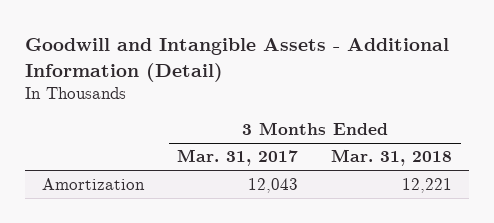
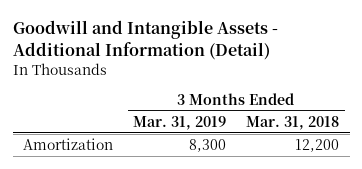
[177,149,299,167] Mar. 31, 2017 -> none
none -> [133,115,227,130] Mar. 31, 2019
[402,178,453,194] 12,221 -> [295,139,340,153] 12,200

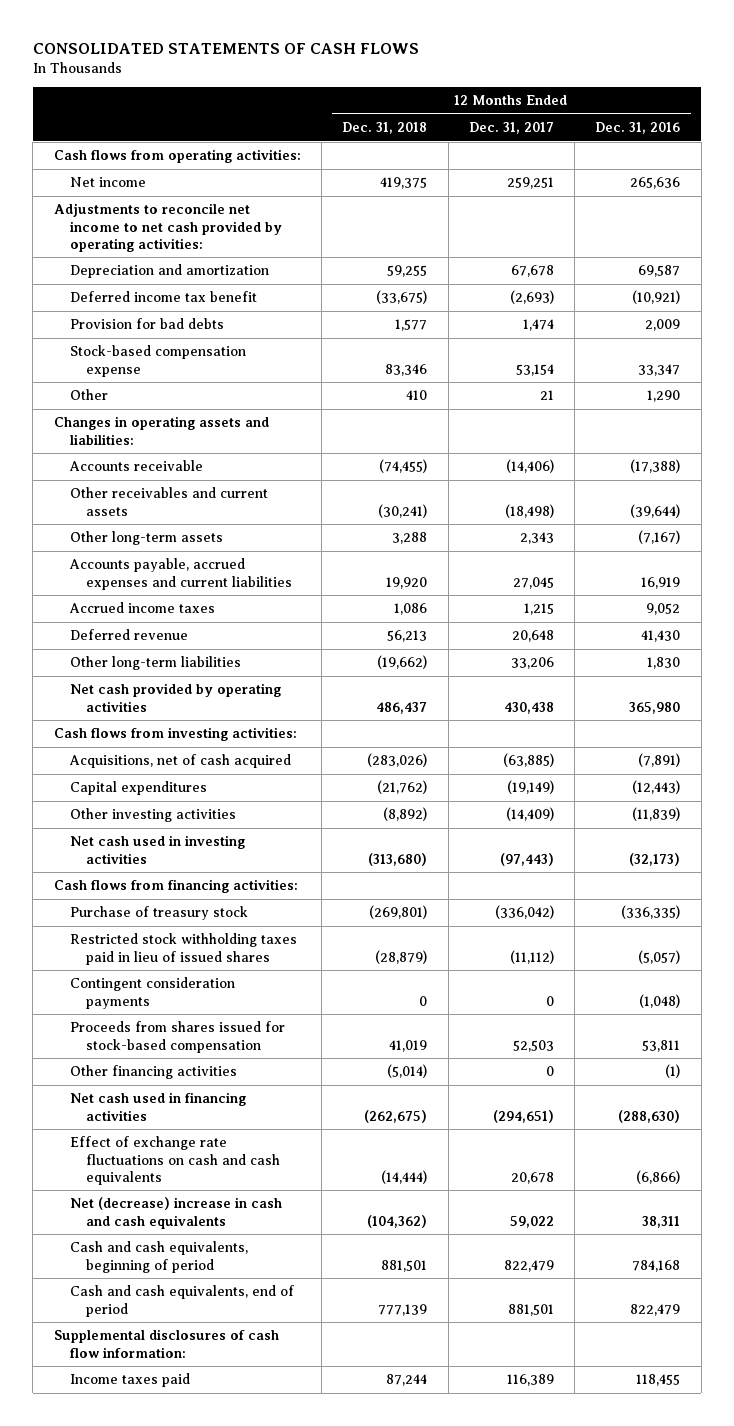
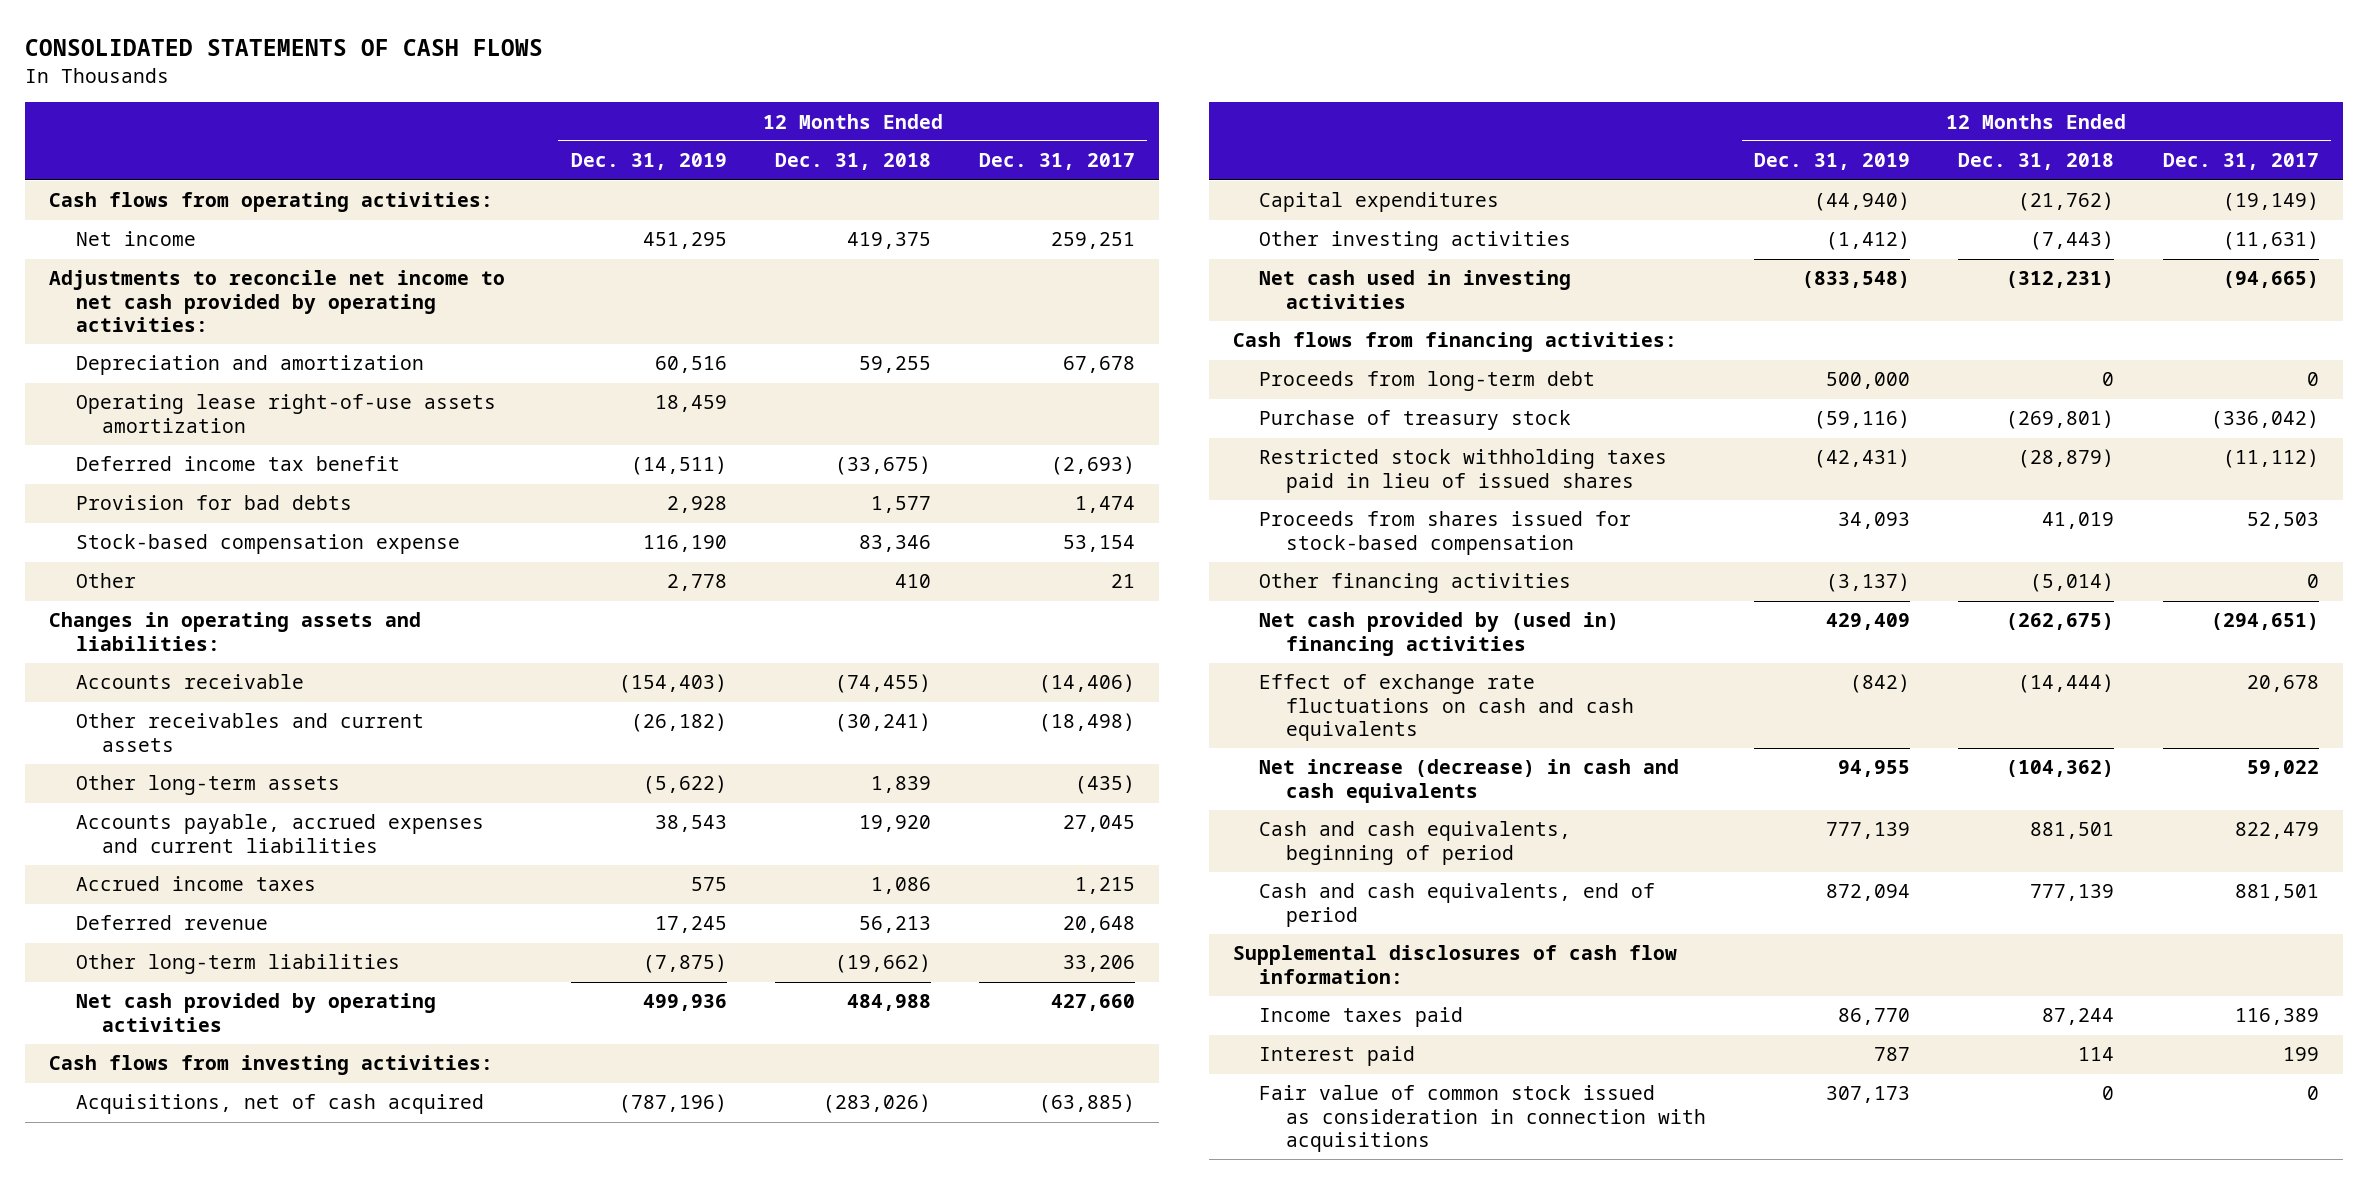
[595,122,681,135] Dec. 31, 2016 -> none
none -> [570,153,727,171] Dec. 31, 2019
none -> [75,394,496,433] Operating lease right-of-use assets amortization
[392,532,428,545] 3,288 -> [870,776,931,794] 1,839
[519,532,554,545] 2,343 -> [1075,775,1136,795] (435)
[376,701,428,714] 486,437 -> [846,994,931,1012] 484,988
[503,701,554,714] 430,438 -> [1051,994,1136,1012] 427,660
[383,807,428,822] (8,892) -> [2030,231,2115,251] (7,443)
[505,807,554,822] (14,409) -> [2222,231,2319,251] (11,631)
[368,852,428,866] (313,680) -> [2006,271,2115,289] (312,231)
[499,852,554,866] (97,443) -> [2222,271,2319,289] (94,665)
none -> [1259,371,1596,392] Proceeds from long-term debt
[69,977,235,1009] Contingent consideration payments -> none
[69,1092,246,1121] Net cash used in financing activities -> [1259,612,1620,656] Net cash provided by (used in) financing activities
[69,1197,282,1229] Net (decrease) increase in cash and cash equivalents -> [1259,759,1680,803] Net increase (decrease) in cash and cash equivalents
none -> [1259,1046,1416,1067] Interest paid
none -> [1259,1085,1706,1153] Fair value of common stock issued as consideration in connection with acquisitions

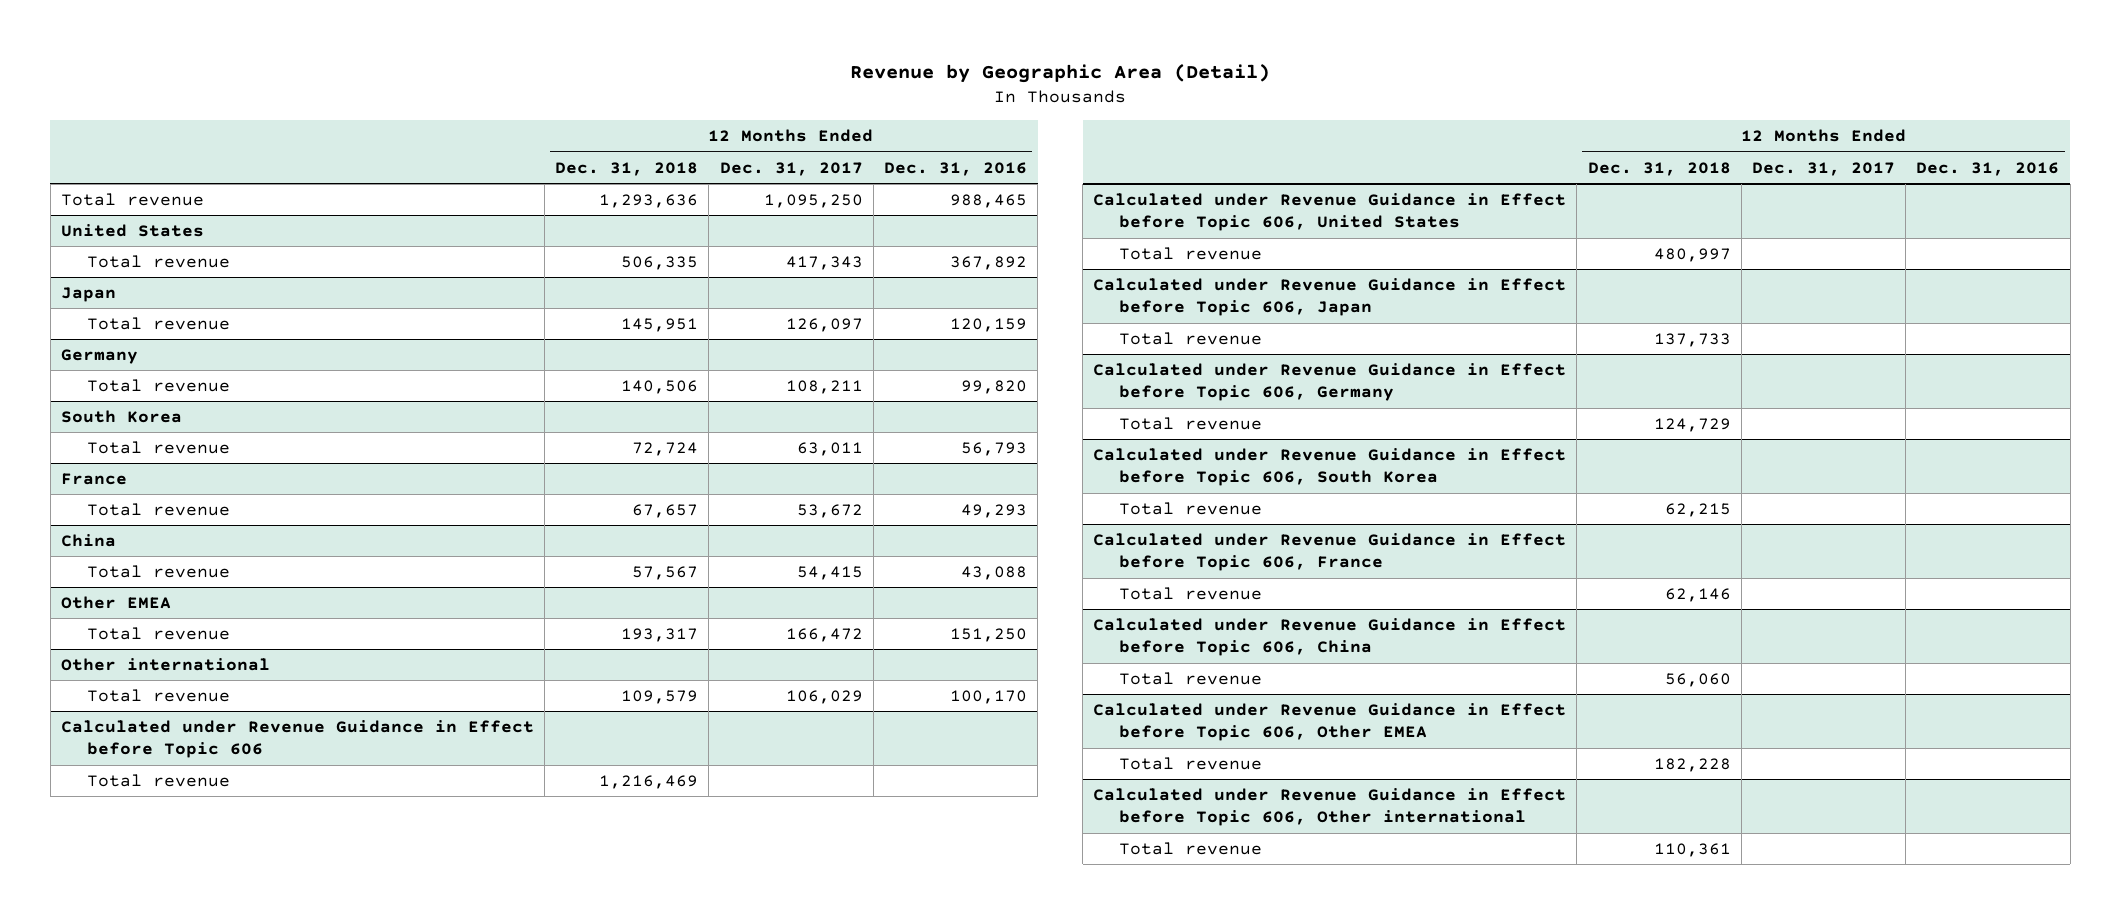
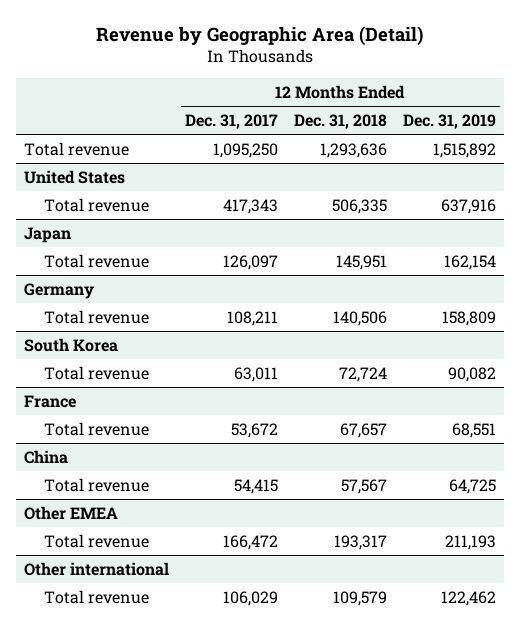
[884,161,1028,176] Dec. 31, 2016 -> none
none -> [402,113,496,129] Dec. 31, 2019
[60,720,534,759] Calculated under Revenue Guidance in Effect before Topic 606 -> none
[86,774,230,788] Total revenue -> none
[1093,193,1567,232] Calculated under Revenue Guidance in Effect before Topic 606, United States -> none
[1119,247,1263,261] Total revenue -> none
[1093,278,1567,317] Calculated under Revenue Guidance in Effect before Topic 606, Japan -> none
[1119,332,1263,346] Total revenue -> none
[1093,363,1567,402] Calculated under Revenue Guidance in Effect before Topic 606, Germany -> none
[1119,417,1263,431] Total revenue -> none
[1093,448,1567,487] Calculated under Revenue Guidance in Effect before Topic 606, South Korea -> none
[1119,502,1263,516] Total revenue -> none
[1093,533,1567,572] Calculated under Revenue Guidance in Effect before Topic 606, France -> none
[1119,587,1263,601] Total revenue -> none
[1093,618,1567,657] Calculated under Revenue Guidance in Effect before Topic 606, China -> none
[1119,672,1263,686] Total revenue -> none
[1093,703,1567,742] Calculated under Revenue Guidance in Effect before Topic 606, Other EMEA -> none
[1119,757,1263,771] Total revenue -> none
[1093,788,1567,827] Calculated under Revenue Guidance in Effect before Topic 606, Other international -> none
[1119,842,1263,856] Total revenue -> none

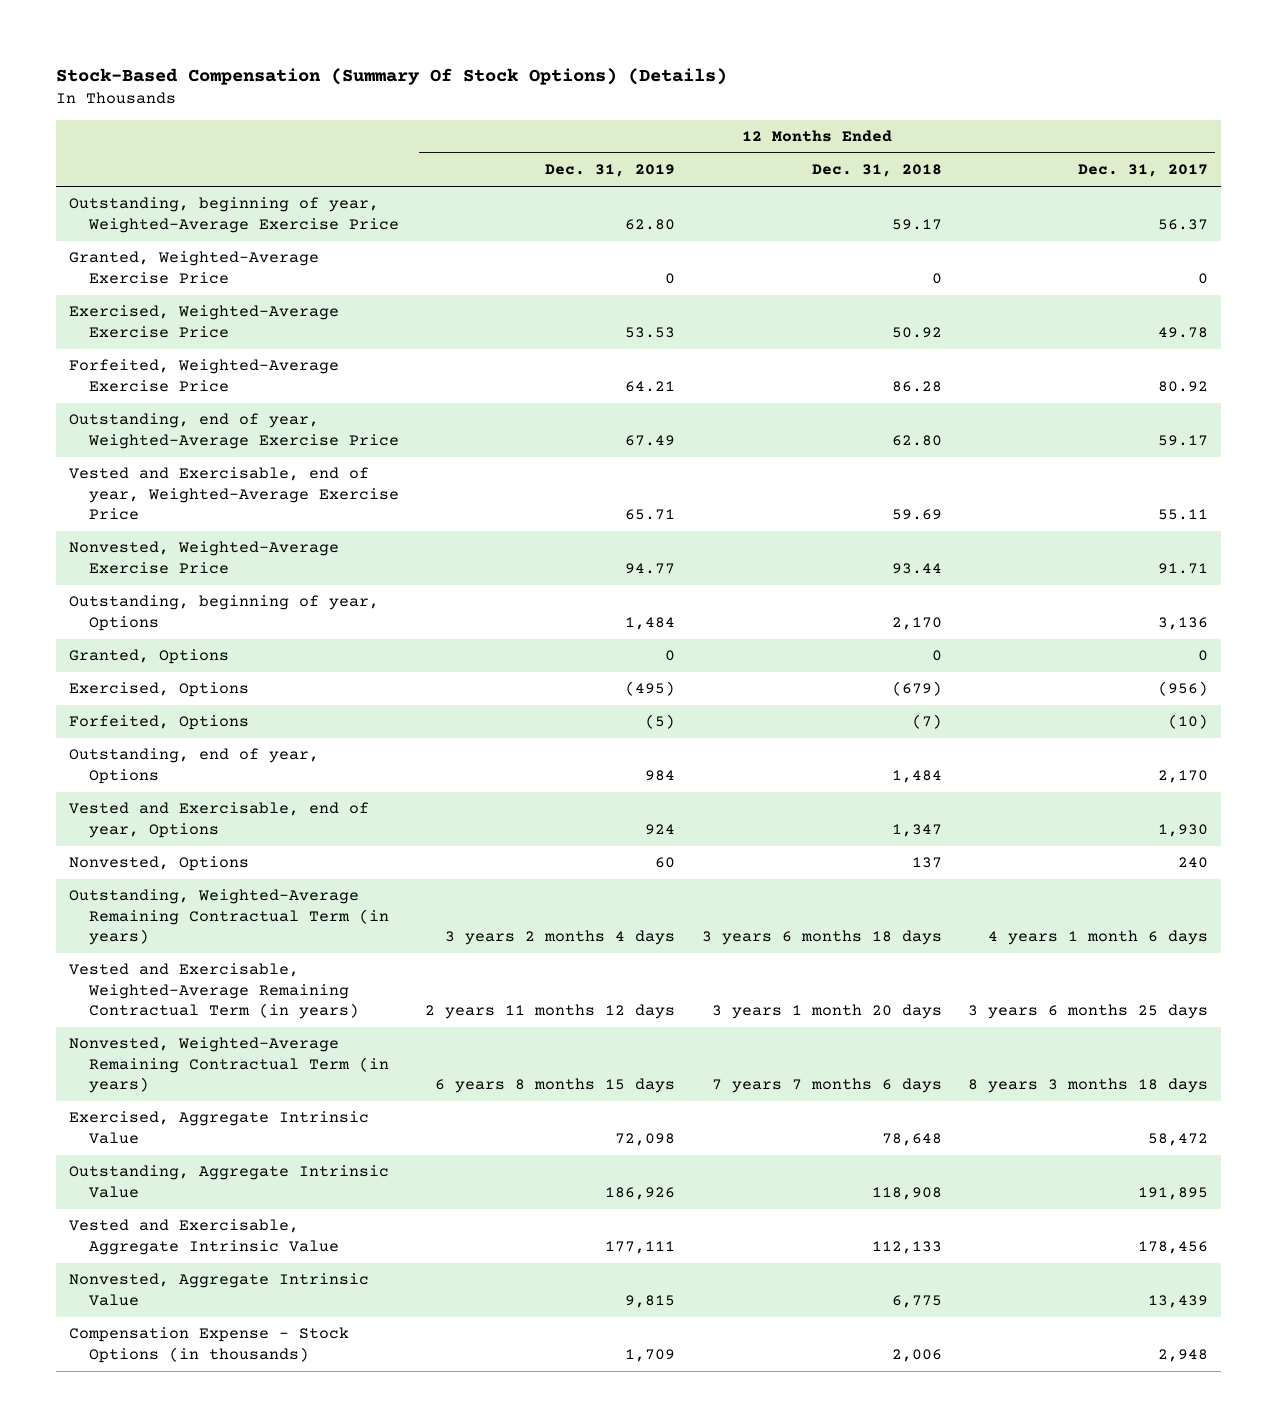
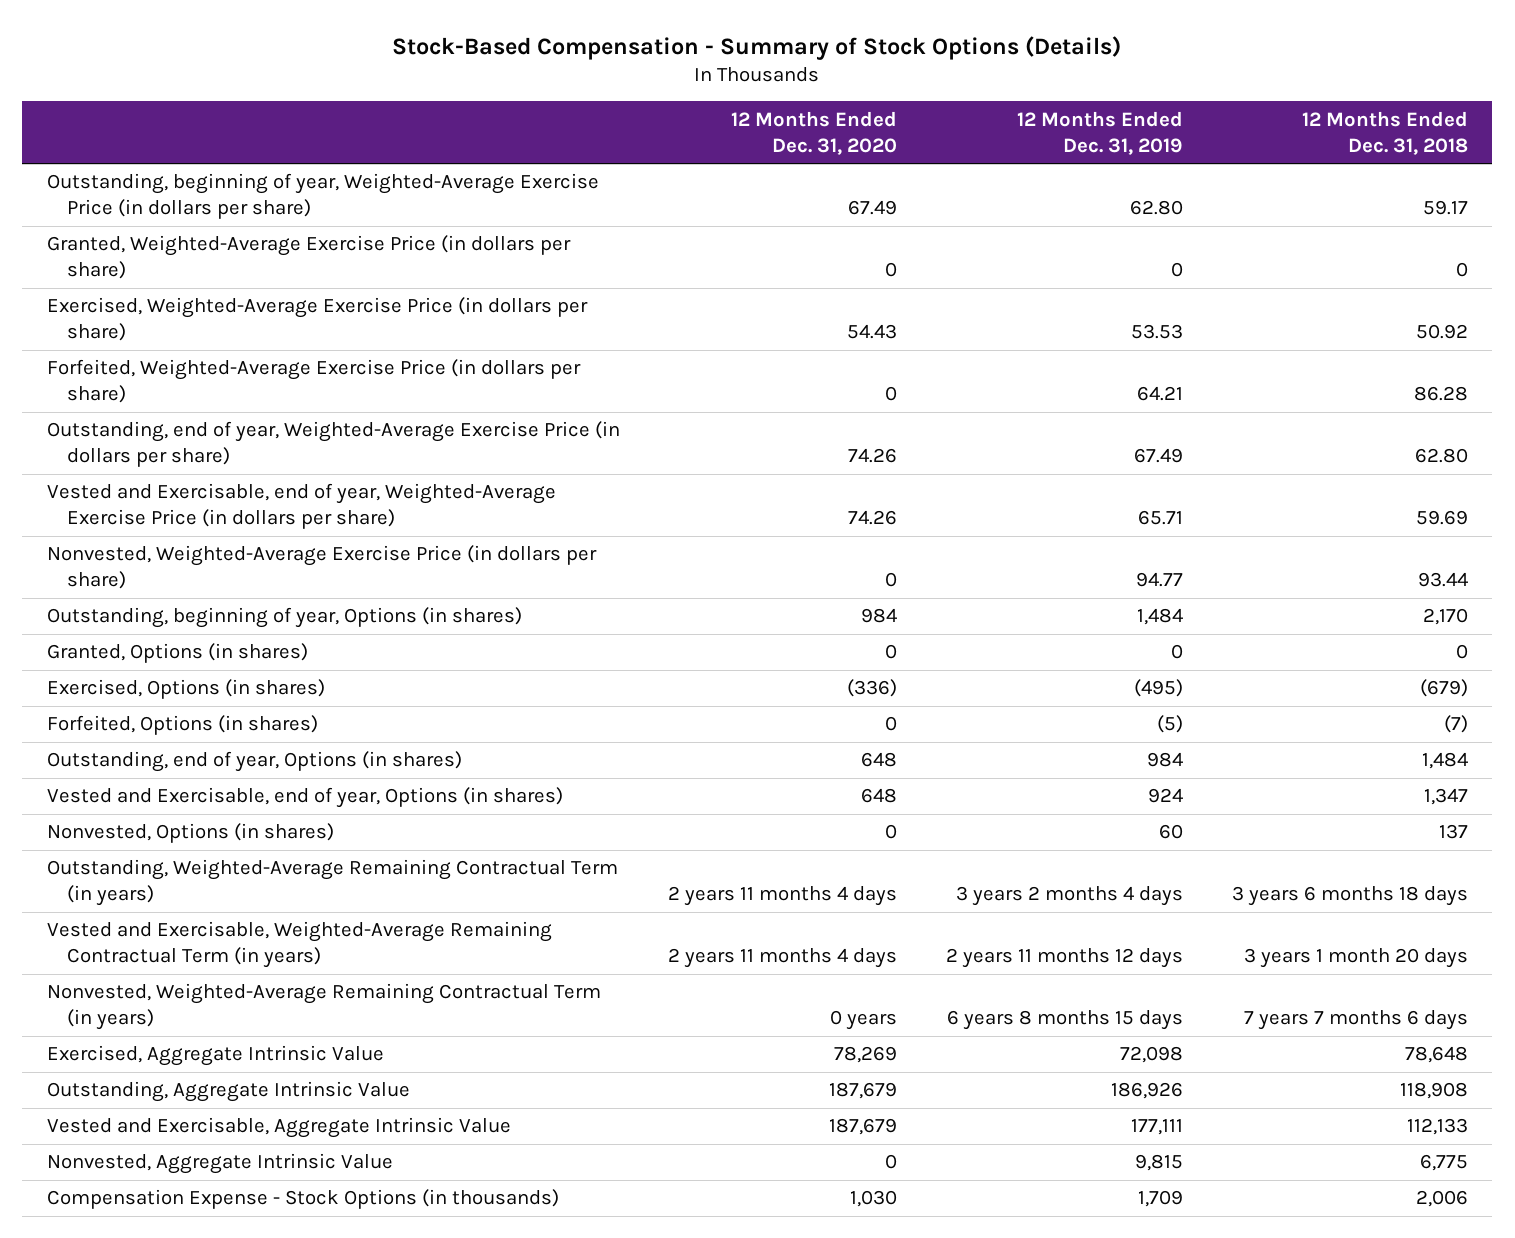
[55,68,727,86] Stock-Based Compensation (Summary Of Stock Options) (Details) -> [392,35,1122,60] Stock-Based Compensation - Summary of Stock Options (Details)
[1078,164,1209,178] Dec. 31, 2017 -> none
none -> [731,110,898,155] 12 Months Ended Dec. 31, 2020
[68,197,400,233] Outstanding, beginning of year, Weighted-Average Exercise Price -> [46,173,599,220] Outstanding, beginning of year, Weighted-Average Exercise Price (in dollars per share)
[68,251,319,284] Granted, Weighted-Average Exercise Price -> [46,235,571,280] Granted, Weighted-Average Exercise Price (in dollars per share)
[68,305,339,338] Exercised, Weighted-Average Exercise Price -> [46,297,588,342] Exercised, Weighted-Average Exercise Price (in dollars per share)
[68,359,339,392] Forfeited, Weighted-Average Exercise Price -> [46,359,581,404] Forfeited, Weighted-Average Exercise Price (in dollars per share)
[68,413,400,449] Outstanding, end of year, Weighted-Average Exercise Price -> [46,421,620,468] Outstanding, end of year, Weighted-Average Exercise Price (in dollars per share)
[68,467,400,520] Vested and Exercisable, end of year, Weighted-Average Exercise Price -> [46,483,556,530] Vested and Exercisable, end of year, Weighted-Average Exercise Price (in dollars per share)
[68,541,339,574] Nonvested, Weighted-Average Exercise Price -> [46,545,597,590] Nonvested, Weighted-Average Exercise Price (in dollars per share)
[68,595,379,631] Outstanding, beginning of year, Options -> [46,607,522,629] Outstanding, beginning of year, Options (in shares)
[68,649,229,665] Granted, Options -> [46,643,308,664] Granted, Options (in shares)
[68,682,249,698] Exercised, Options -> [46,679,325,700] Exercised, Options (in shares)
[68,715,249,731] Forfeited, Options -> [46,715,318,736] Forfeited, Options (in shares)
[68,748,319,784] Outstanding, end of year, Options -> [46,751,462,773] Outstanding, end of year, Options (in shares)
[68,802,369,838] Vested and Exercisable, end of year, Options -> [46,787,563,809] Vested and Exercisable, end of year, Options (in shares)
[68,856,249,872] Nonvested, Options -> [46,823,334,844] Nonvested, Options (in shares)

